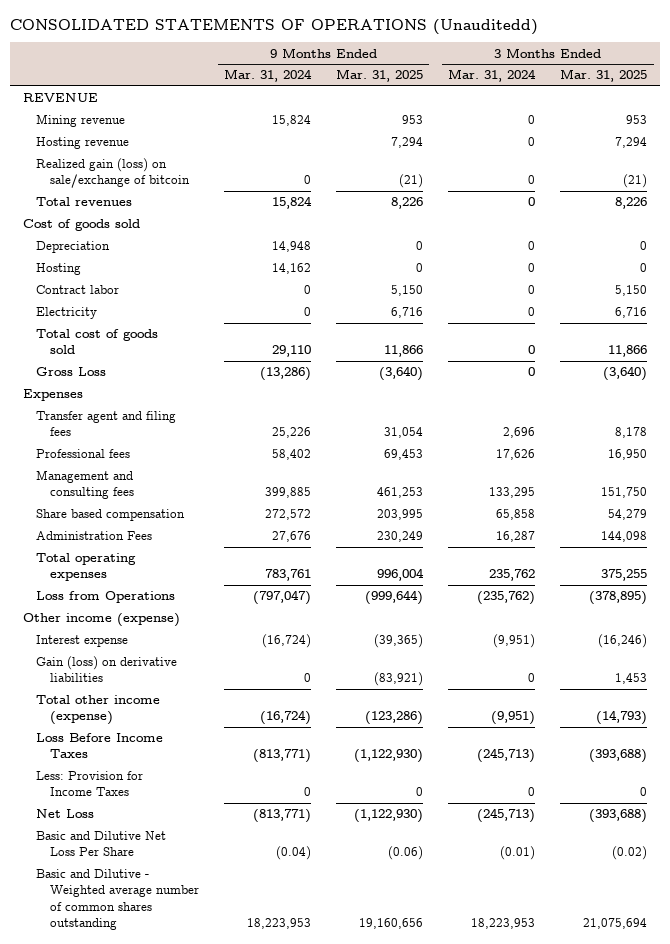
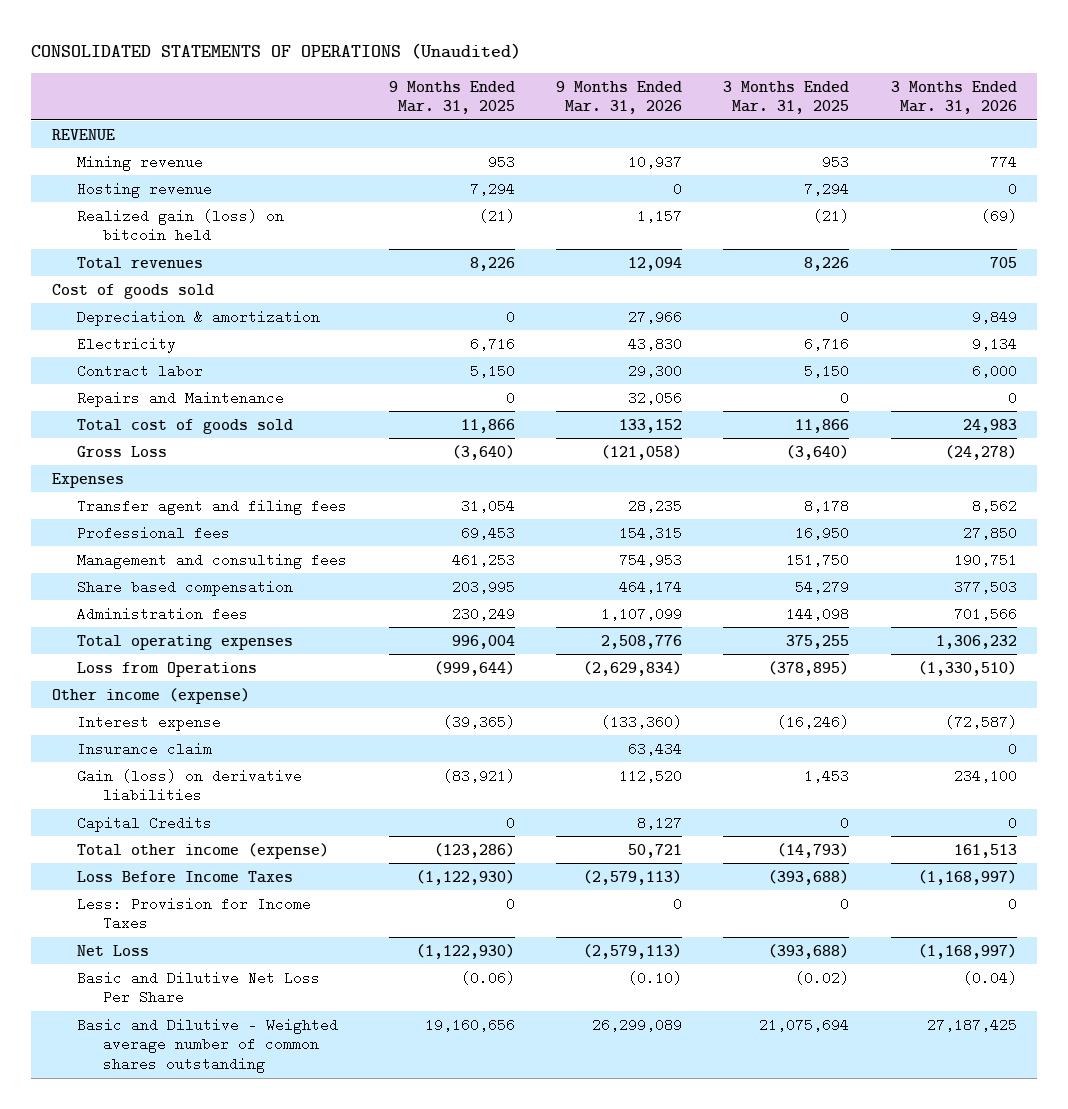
[10,18,539,35] CONSOLIDATED STATEMENTS OF OPERATIONS (Unauditedd) -> [31,42,522,59] CONSOLIDATED STATEMENTS OF OPERATIONS (Unaudited)
[223,69,312,83] Mar. 31, 2024 -> none
[448,69,537,83] Mar. 31, 2024 -> none
none -> [555,80,682,115] 9 Months Ended Mar. 31, 2026
none -> [890,80,1017,115] 3 Months Ended Mar. 31, 2026
[36,158,190,189] Realized gain (loss) on sale/exchange of bitcoin -> [77,208,285,243] Realized gain (loss) on bitcoin held
[36,263,82,276] Hosting -> none
[36,241,111,254] Depreciation -> [77,309,321,326] Depreciation & amortization
[36,285,120,295] Contract labor -> [77,363,204,378] Contract labor
none -> [77,390,285,407] Repairs and Maintenance
[36,531,153,541] Administration Fees -> [77,606,249,621] Administration fees
none -> [77,741,213,756] Insurance claim
none -> [77,815,213,832] Capital Credits

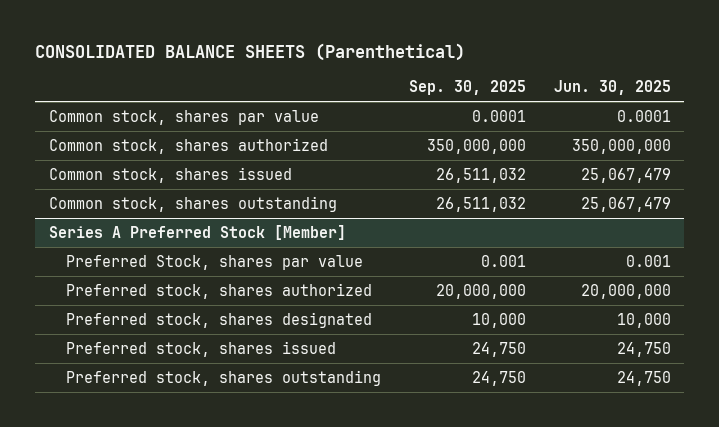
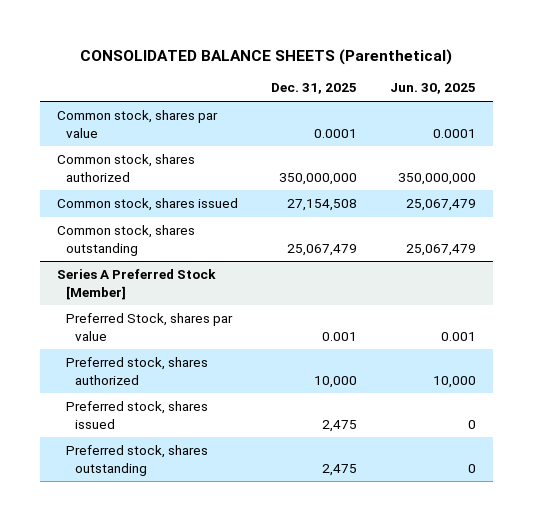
[409,80,527,96] Sep. 30, 2025 -> none
none -> [270,83,357,95] Dec. 31, 2025
[66,311,373,328] Preferred stock, shares designated -> none
[580,283,671,299] 20,000,000 -> [433,375,477,388] 10,000
[616,341,671,357] 24,750 -> [468,419,477,429] 0
[616,370,671,386] 24,750 -> [468,463,477,473] 0

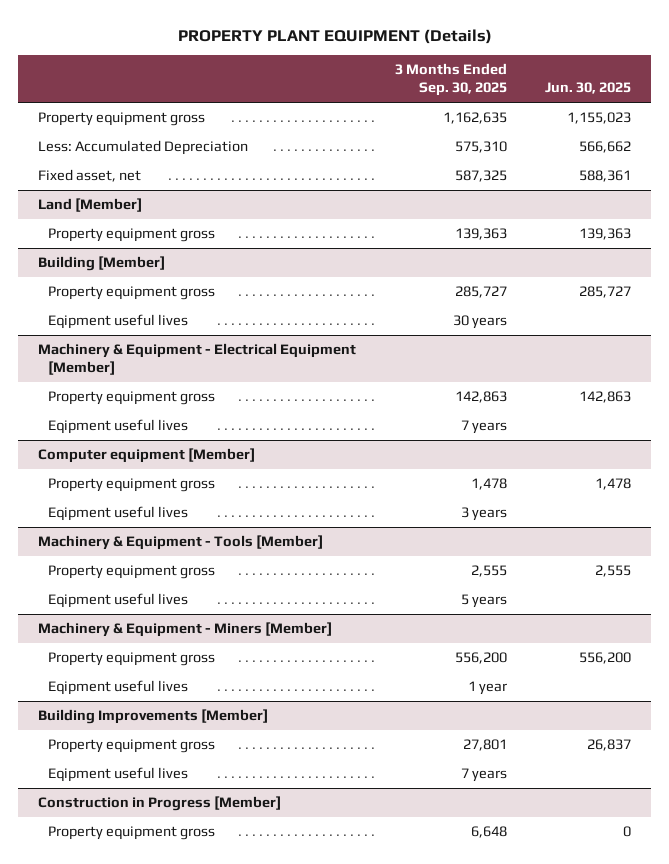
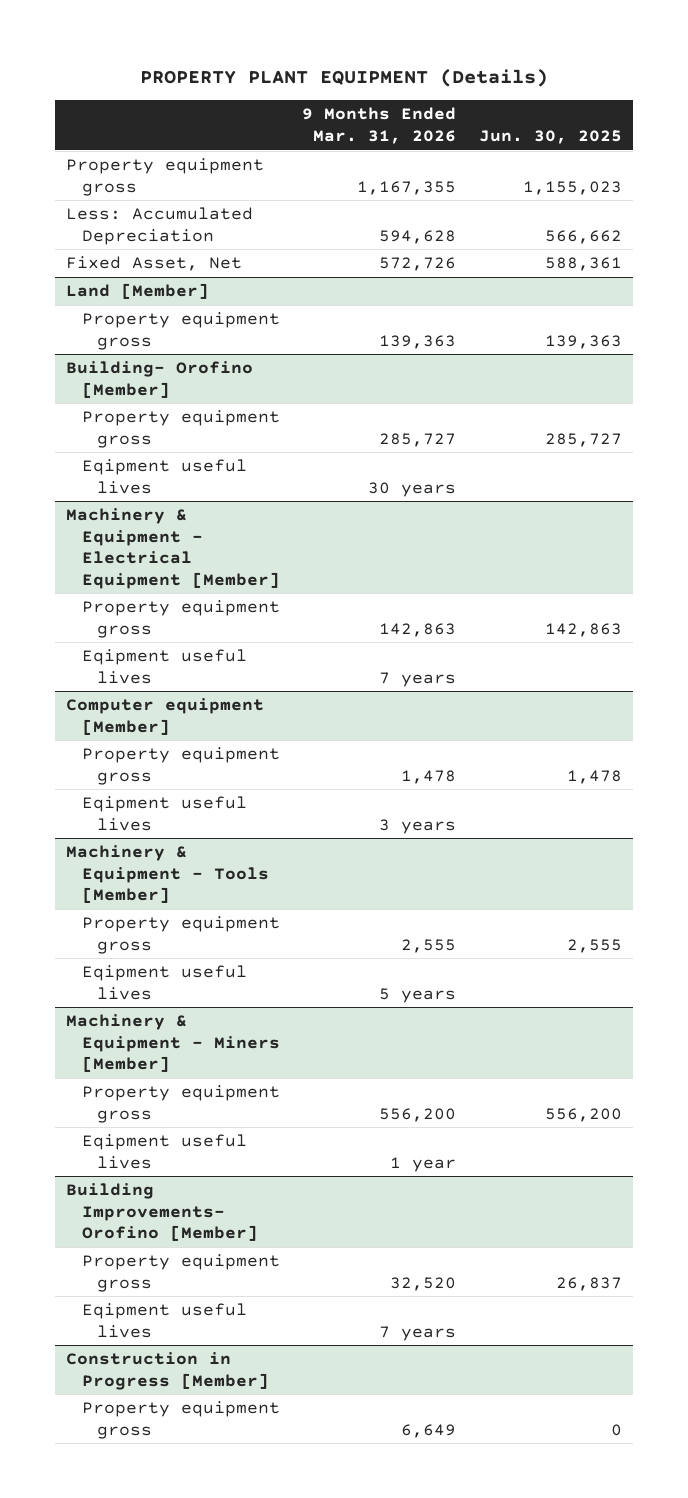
[394,63,507,97] 3 Months Ended Sep. 30, 2025 -> none
none -> [302,107,457,144] 9 Months Ended Mar. 31, 2026
[37,169,141,183] Fixed asset, net -> [66,256,243,272] Fixed Asset, Net
[37,256,165,272] Building [Member] -> [66,361,254,398] Building- Orofino [Member]
[37,709,268,725] Building Improvements [Member] -> [66,1183,258,1242] Building Improvements- Orofino [Member]

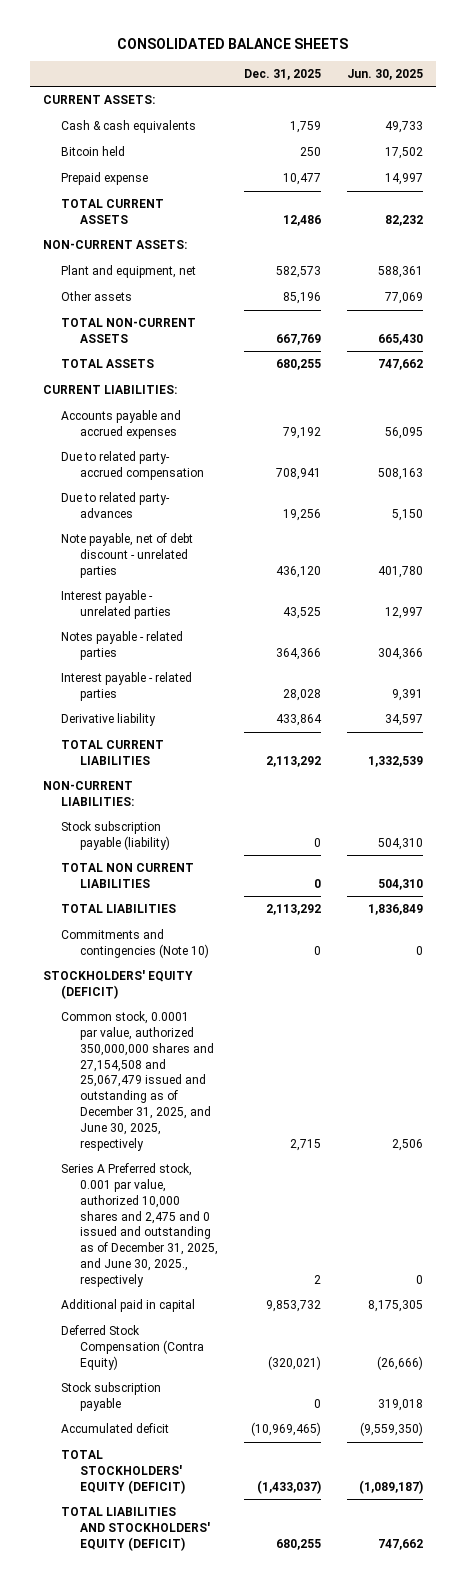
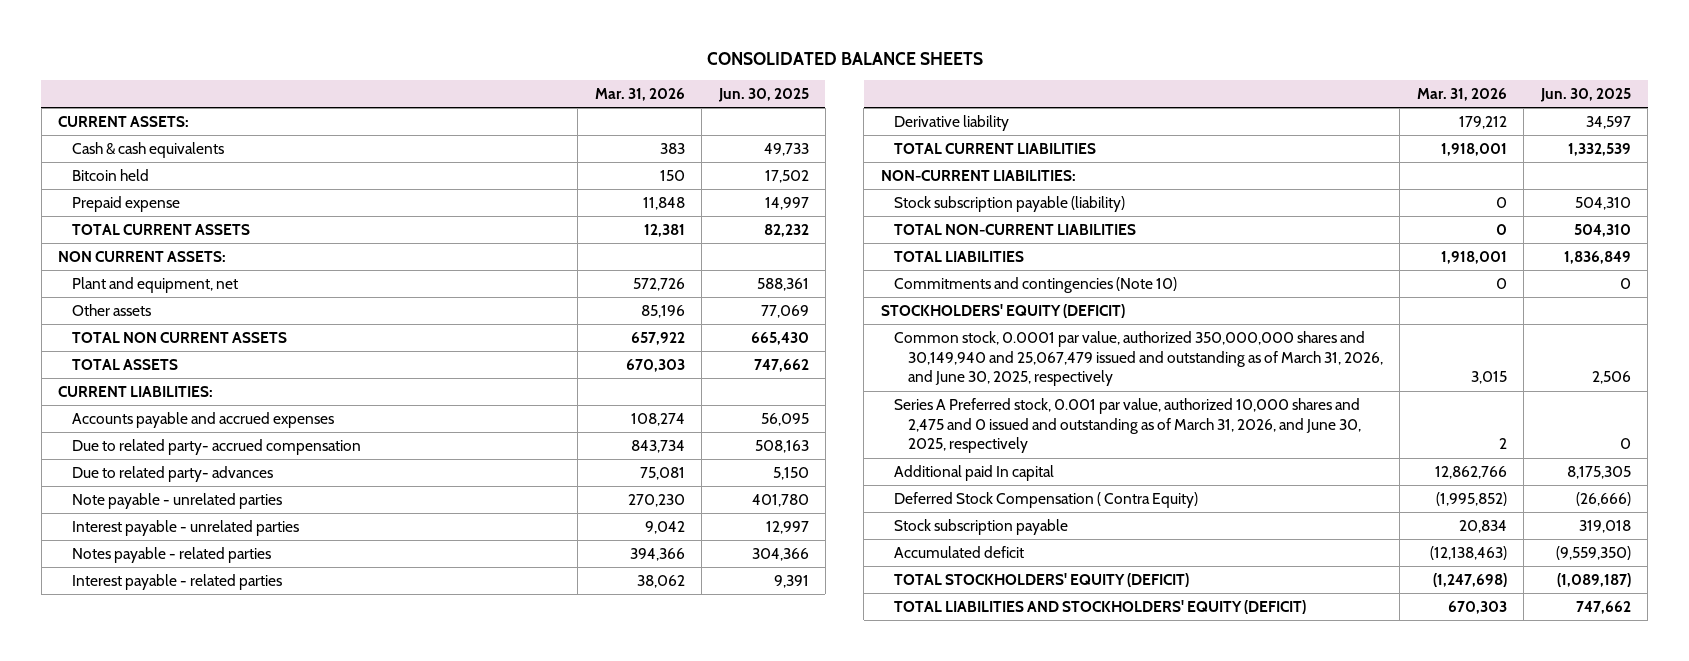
[244,68,322,80] Dec. 31, 2025 -> none
none -> [594,88,685,102] Mar. 31, 2026
[42,240,187,250] NON-CURRENT ASSETS: -> [58,250,227,262] NON CURRENT ASSETS:
[61,318,197,343] TOTAL NON-CURRENT ASSETS -> [72,331,288,343] TOTAL NON CURRENT ASSETS
[61,533,194,578] Note payable, net of debt discount - unrelated parties -> [72,492,283,509] Note payable - unrelated parties
[61,863,195,888] TOTAL NON CURRENT LIABILITIES -> [894,223,1137,235] TOTAL NON-CURRENT LIABILITIES
[61,1011,215,1151] Common stock, 0.0001 par value, authorized 350,000,000 shares and 27,154,508 and 25,067,479 issued and outstanding as of December 31, 2025, and June 30, 2025, respectively -> [894,330,1383,387] Common stock, 0.0001 par value, authorized 350,000,000 shares and 30,149,940 and 25,067,479 issued and outstanding as of March 31, 2026, and June 30, 2025, respectively
[61,1163,219,1287] Series A Preferred stock, 0.001 par value, authorized 10,000 shares and 2,475 and 0 issued and outstanding as of December 31, 2025, and June 30, 2025., respectively -> [894,397,1361,454] Series A Preferred stock, 0.001 par value, authorized 10,000 shares and 2,475 and 0 issued and outstanding as of March 31, 2026, and June 30, 2025, respectively
[61,1299,196,1313] Additional paid in capital -> [894,464,1055,481] Additional paid In capital
[61,1325,205,1370] Deferred Stock Compensation (Contra Equity) -> [894,491,1199,508] Deferred Stock Compensation ( Contra Equity)

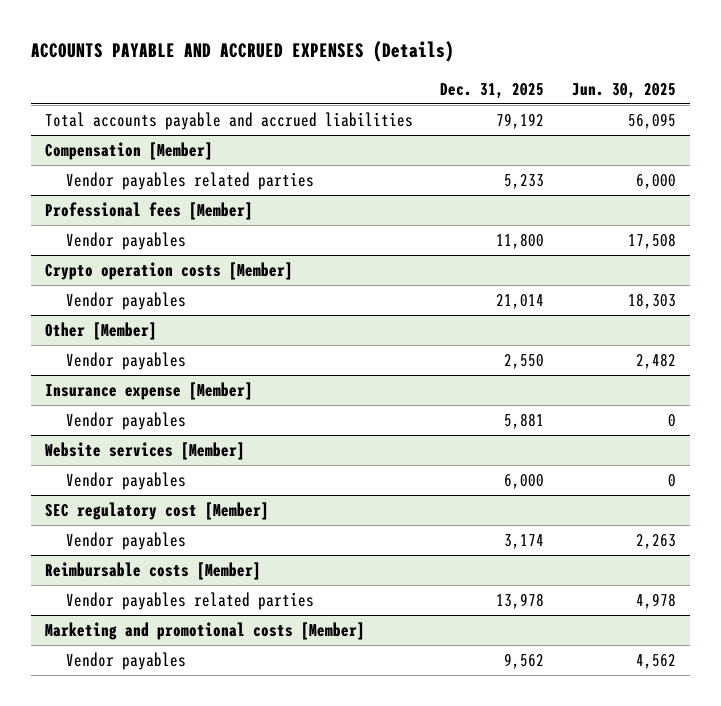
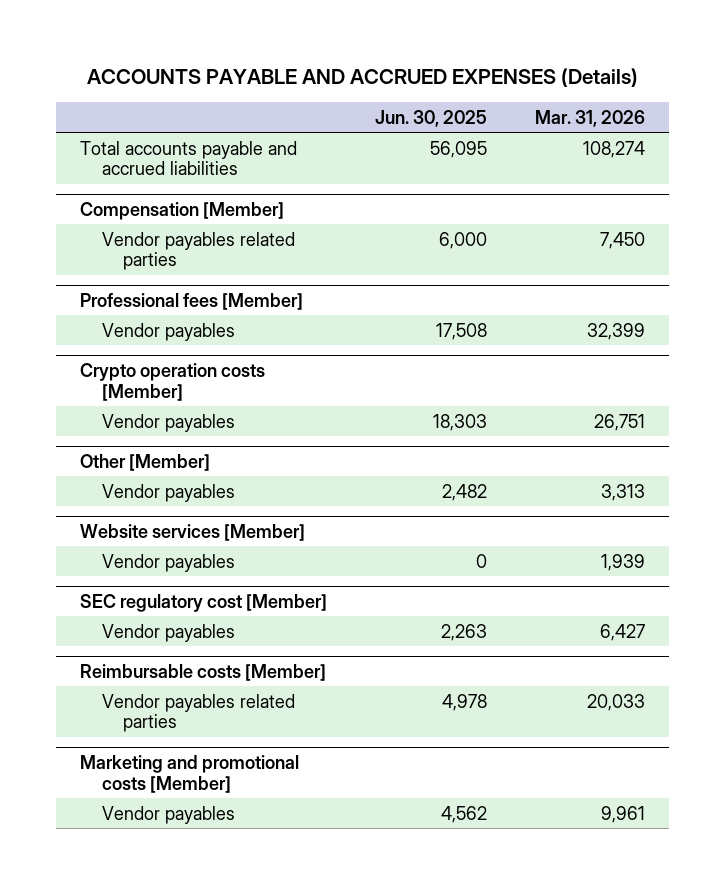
[440,82,545,99] Dec. 31, 2025 -> none
none -> [535,109,646,127] Mar. 31, 2026
[44,381,253,400] Insurance expense [Member] -> none
[65,411,186,430] Vendor payables -> none

